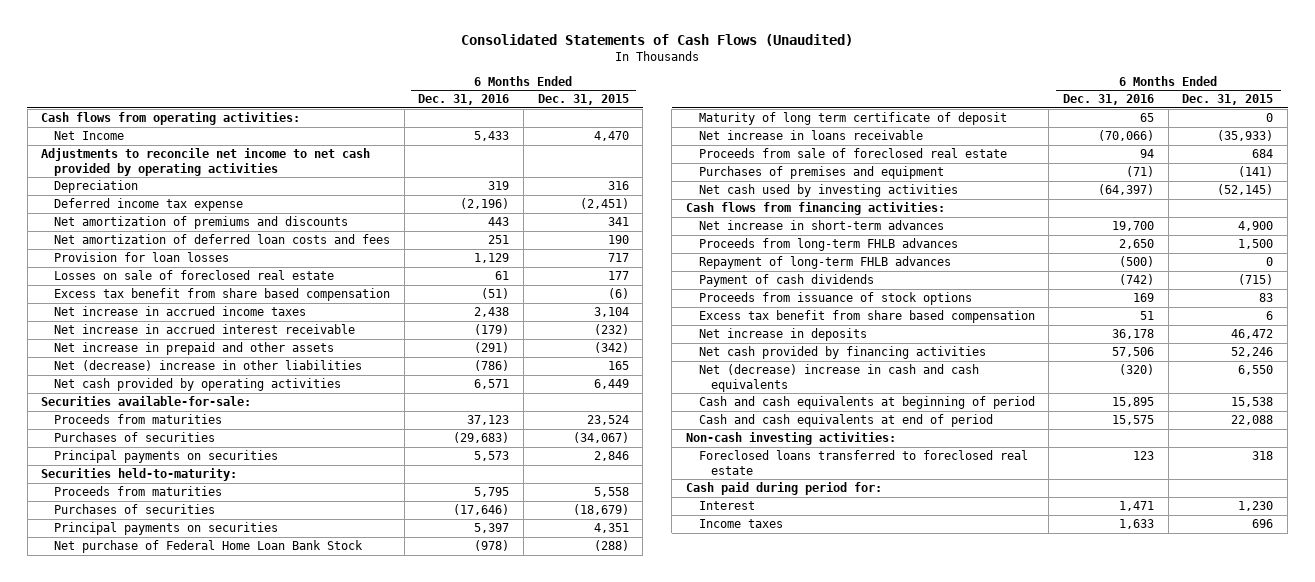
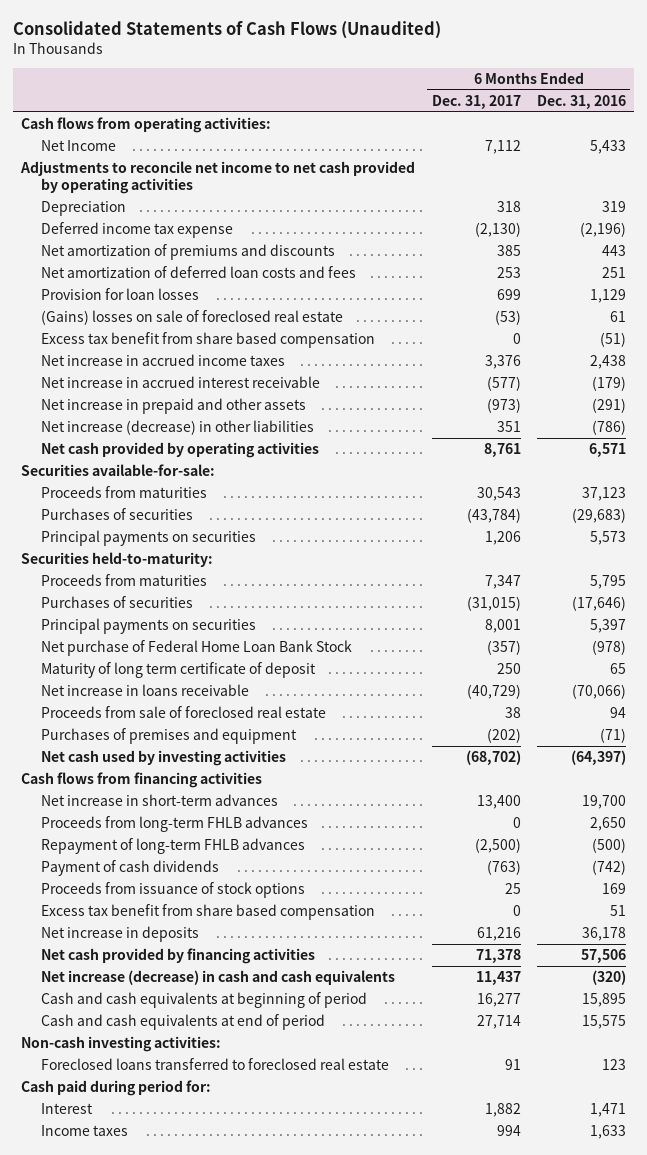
[537,94,629,106] Dec. 31, 2015 -> none
none -> [431,94,521,109] Dec. 31, 2017
[53,270,334,281] Losses on sale of foreclosed real estate -> [41,310,344,326] (Gains) losses on sale of foreclosed real estate
[53,360,362,372] Net (decrease) increase in other liabilities -> [41,420,315,436] Net increase (decrease) in other liabilities
[686,202,946,216] Cash flows from financing activities: -> [21,772,263,789] Cash flows from financing activities
[698,364,979,392] Net (decrease) increase in cash and cash equivalents -> [41,970,396,986] Net increase (decrease) in cash and cash equivalents

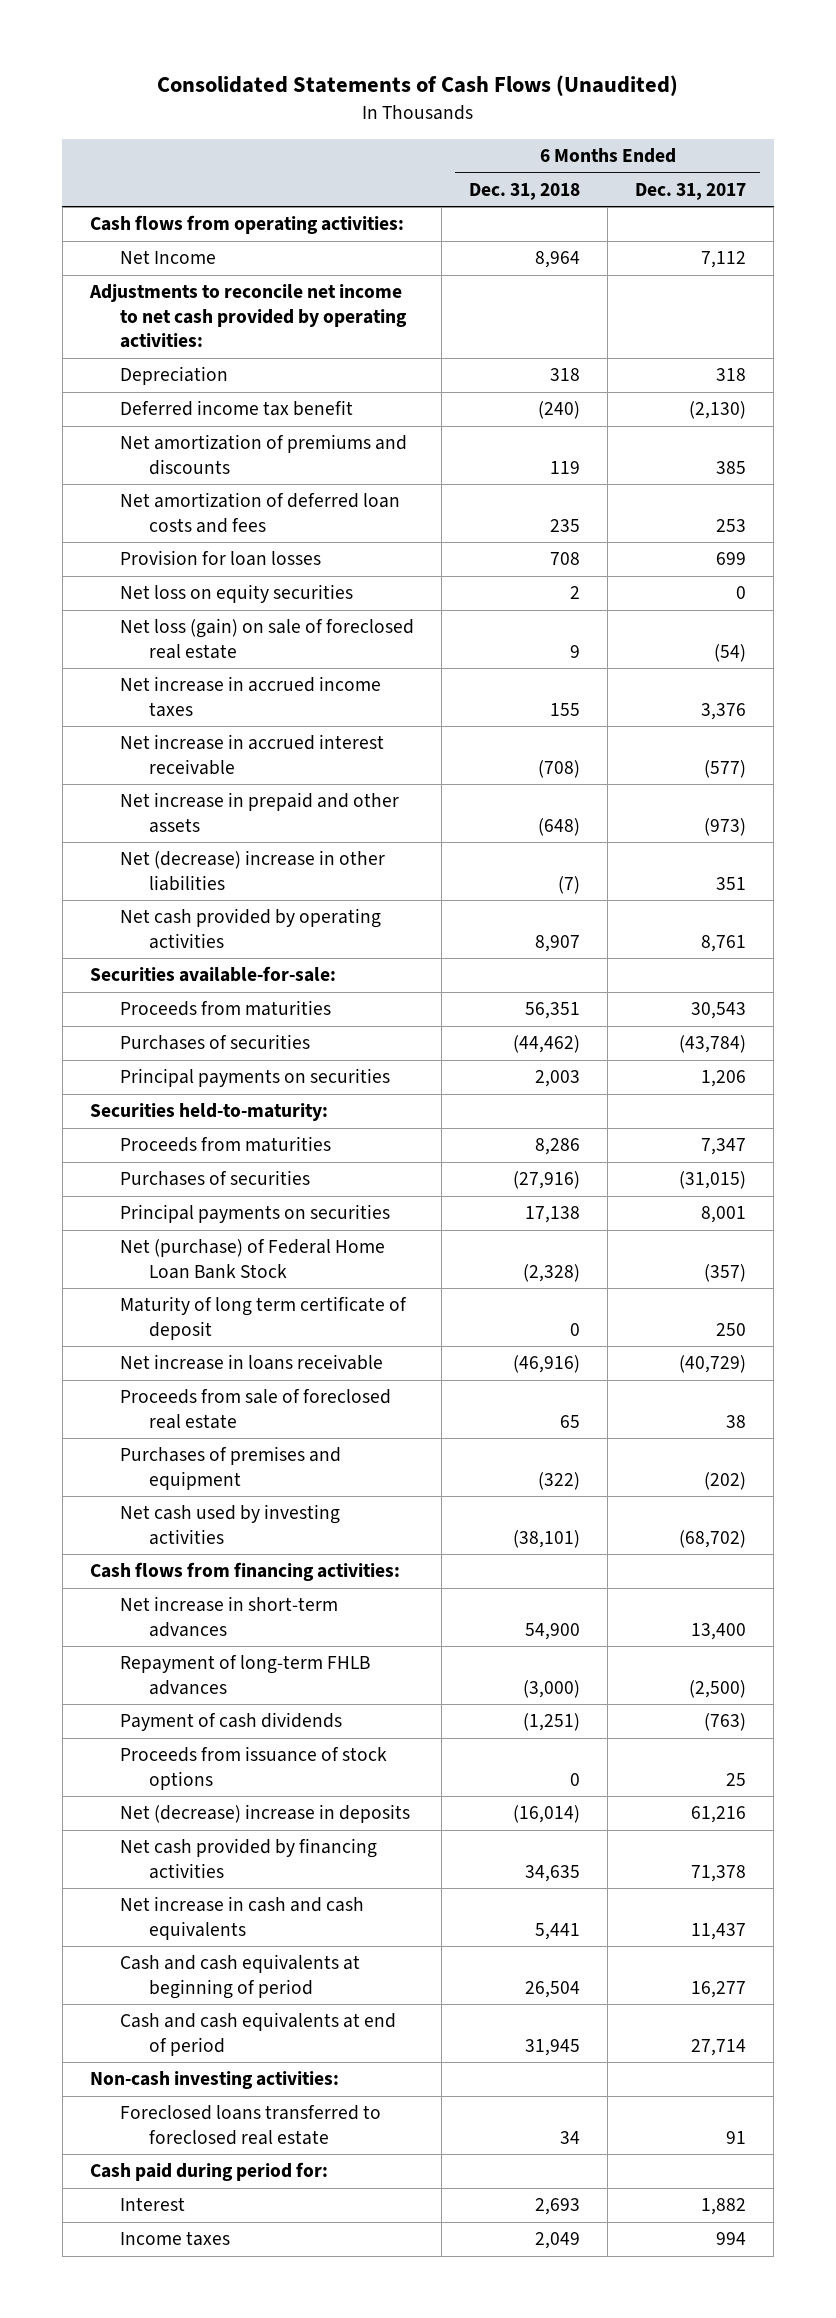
[537,94,627,109] Dec. 31, 2016 -> none
none -> [468,182,580,200] Dec. 31, 2018
[20,161,416,195] Adjustments to reconcile net income to net cash provided by operating activities -> [88,284,407,349] Adjustments to reconcile net income to net cash provided by operating activities:
[41,222,234,239] Deferred income tax expense -> [119,400,353,417] Deferred income tax benefit
[41,332,376,349] Excess tax benefit from share based compensation -> none
none -> [119,584,353,604] Net loss on equity securities
[41,310,344,326] (Gains) losses on sale of foreclosed real estate -> [119,618,414,659] Net loss (gain) on sale of foreclosed real estate
[494,310,521,326] (53) -> [714,643,747,662] (54)
[41,420,315,436] Net increase (decrease) in other liabilities -> [119,850,385,891] Net (decrease) increase in other liabilities
[41,640,353,657] Net purchase of Federal Home Loan Bank Stock -> [119,1239,385,1279] Net (purchase) of Federal Home Loan Bank Stock
[21,772,263,789] Cash flows from financing activities -> [89,1562,400,1582] Cash flows from financing activities:
[41,816,309,833] Proceeds from long-term FHLB advances -> none
[41,904,376,921] Excess tax benefit from share based compensation -> none
[41,926,200,943] Net increase in deposits -> [119,1804,410,1824] Net (decrease) increase in deposits
[41,970,396,986] Net increase (decrease) in cash and cash equivalents -> [119,1896,364,1940] Net increase in cash and cash equivalents

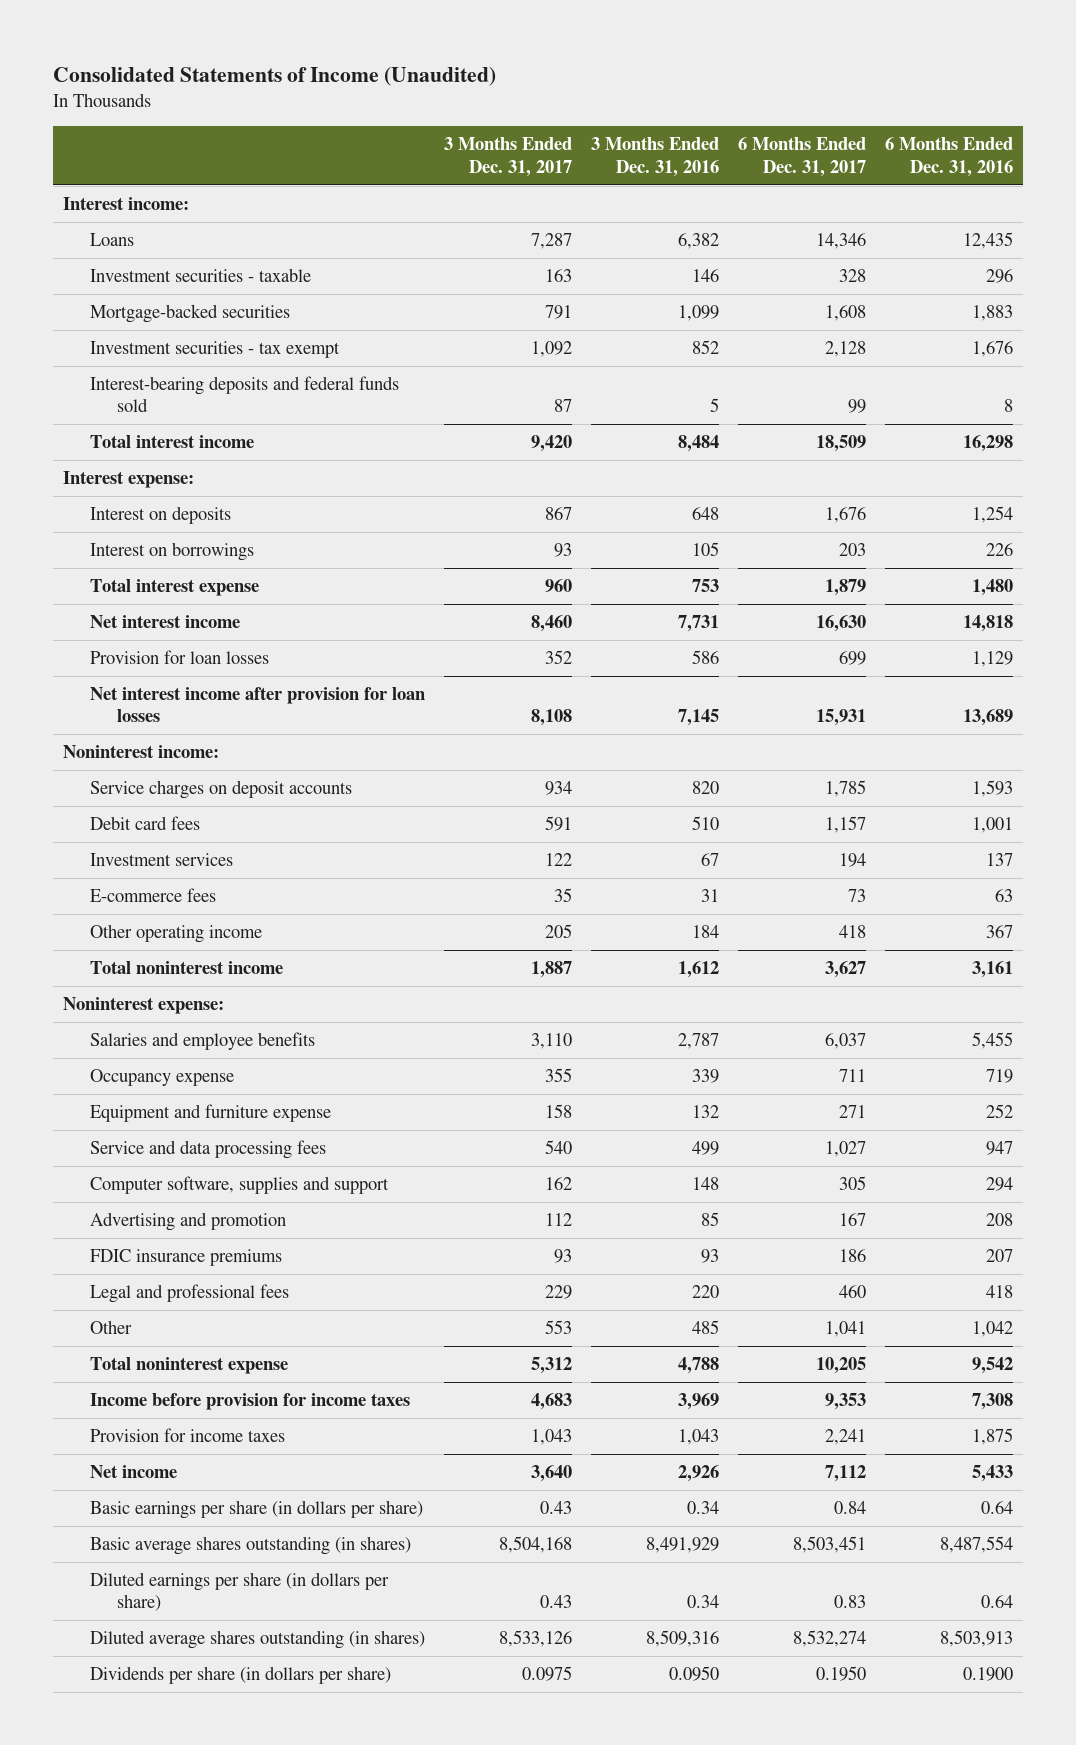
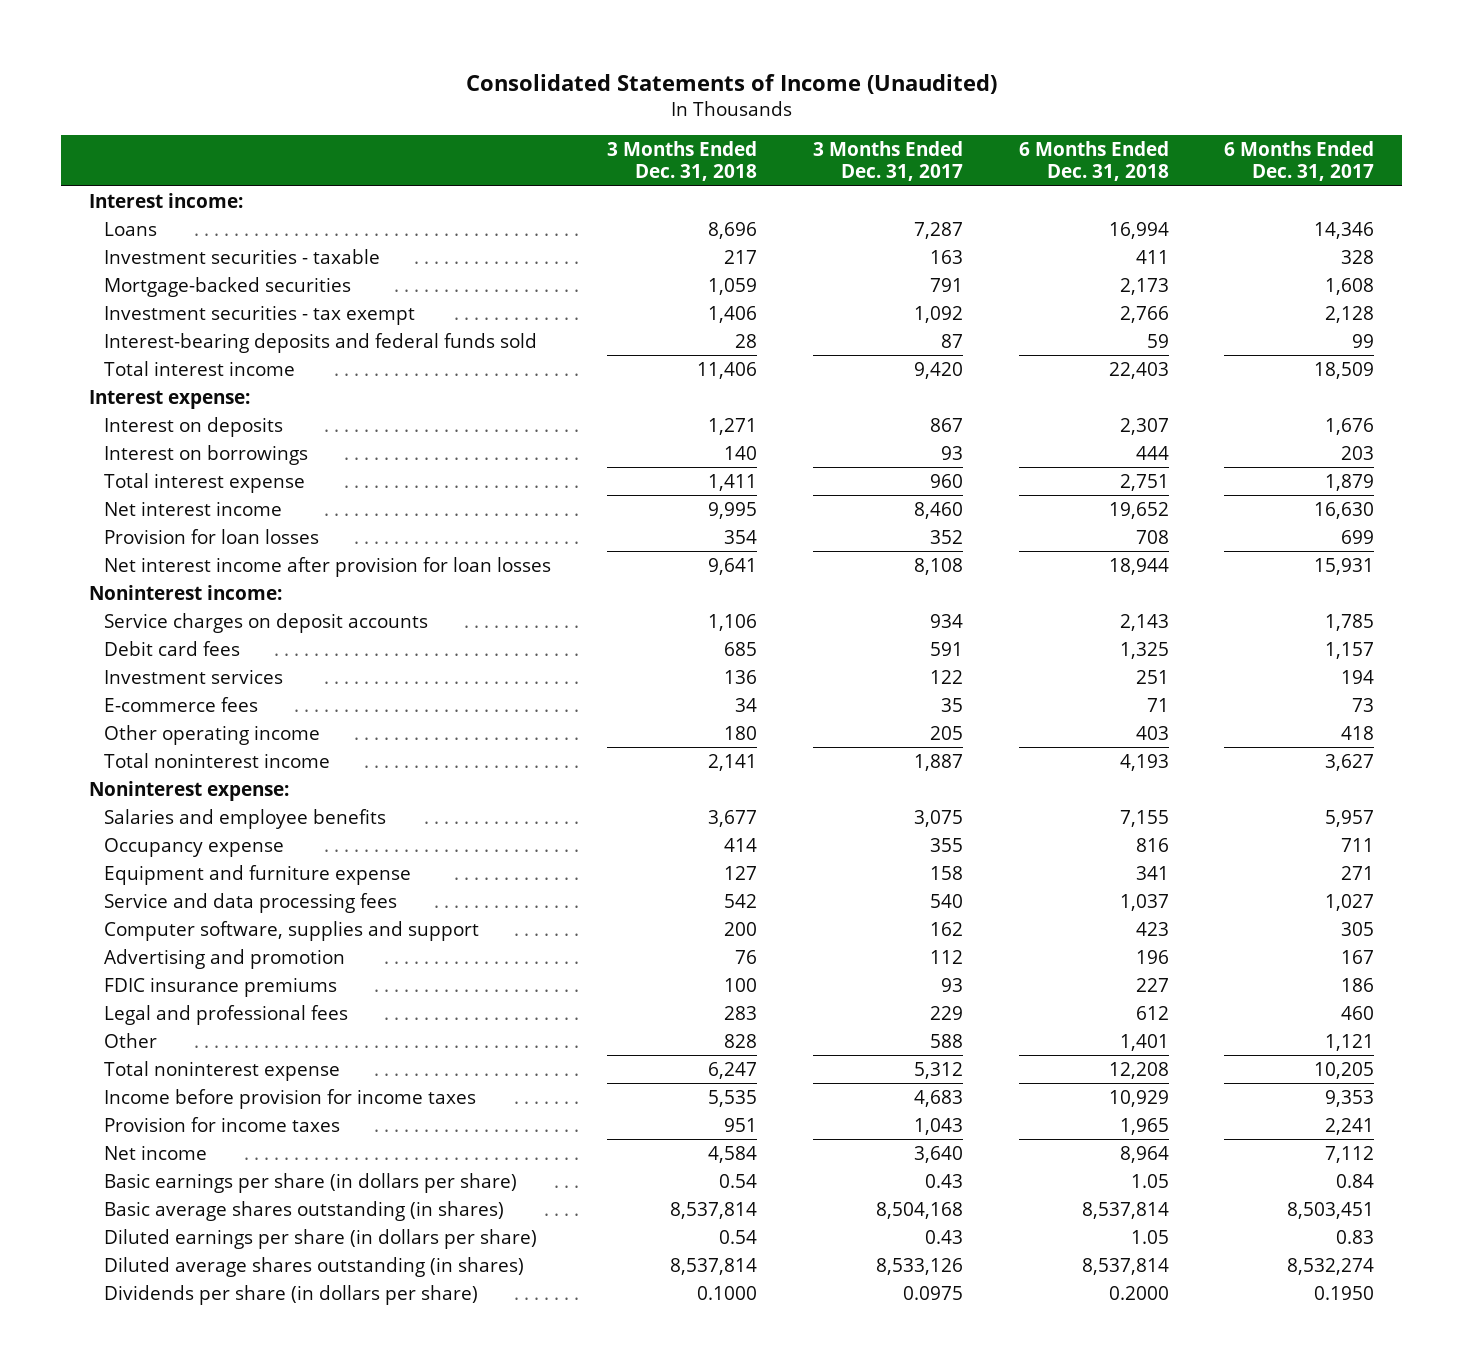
[591,137,720,177] 3 Months Ended Dec. 31, 2016 -> none
[885,137,1014,177] 6 Months Ended Dec. 31, 2016 -> none
none -> [607,140,758,182] 3 Months Ended Dec. 31, 2018
none -> [1018,140,1169,182] 6 Months Ended Dec. 31, 2018
[531,1033,573,1050] 3,110 -> [913,809,963,827] 3,075
[825,1033,867,1050] 6,037 -> [1325,809,1375,827] 5,957
[545,1320,573,1335] 553 -> [929,1033,963,1048] 588
[825,1321,867,1338] 1,041 -> [1325,1033,1375,1051] 1,121

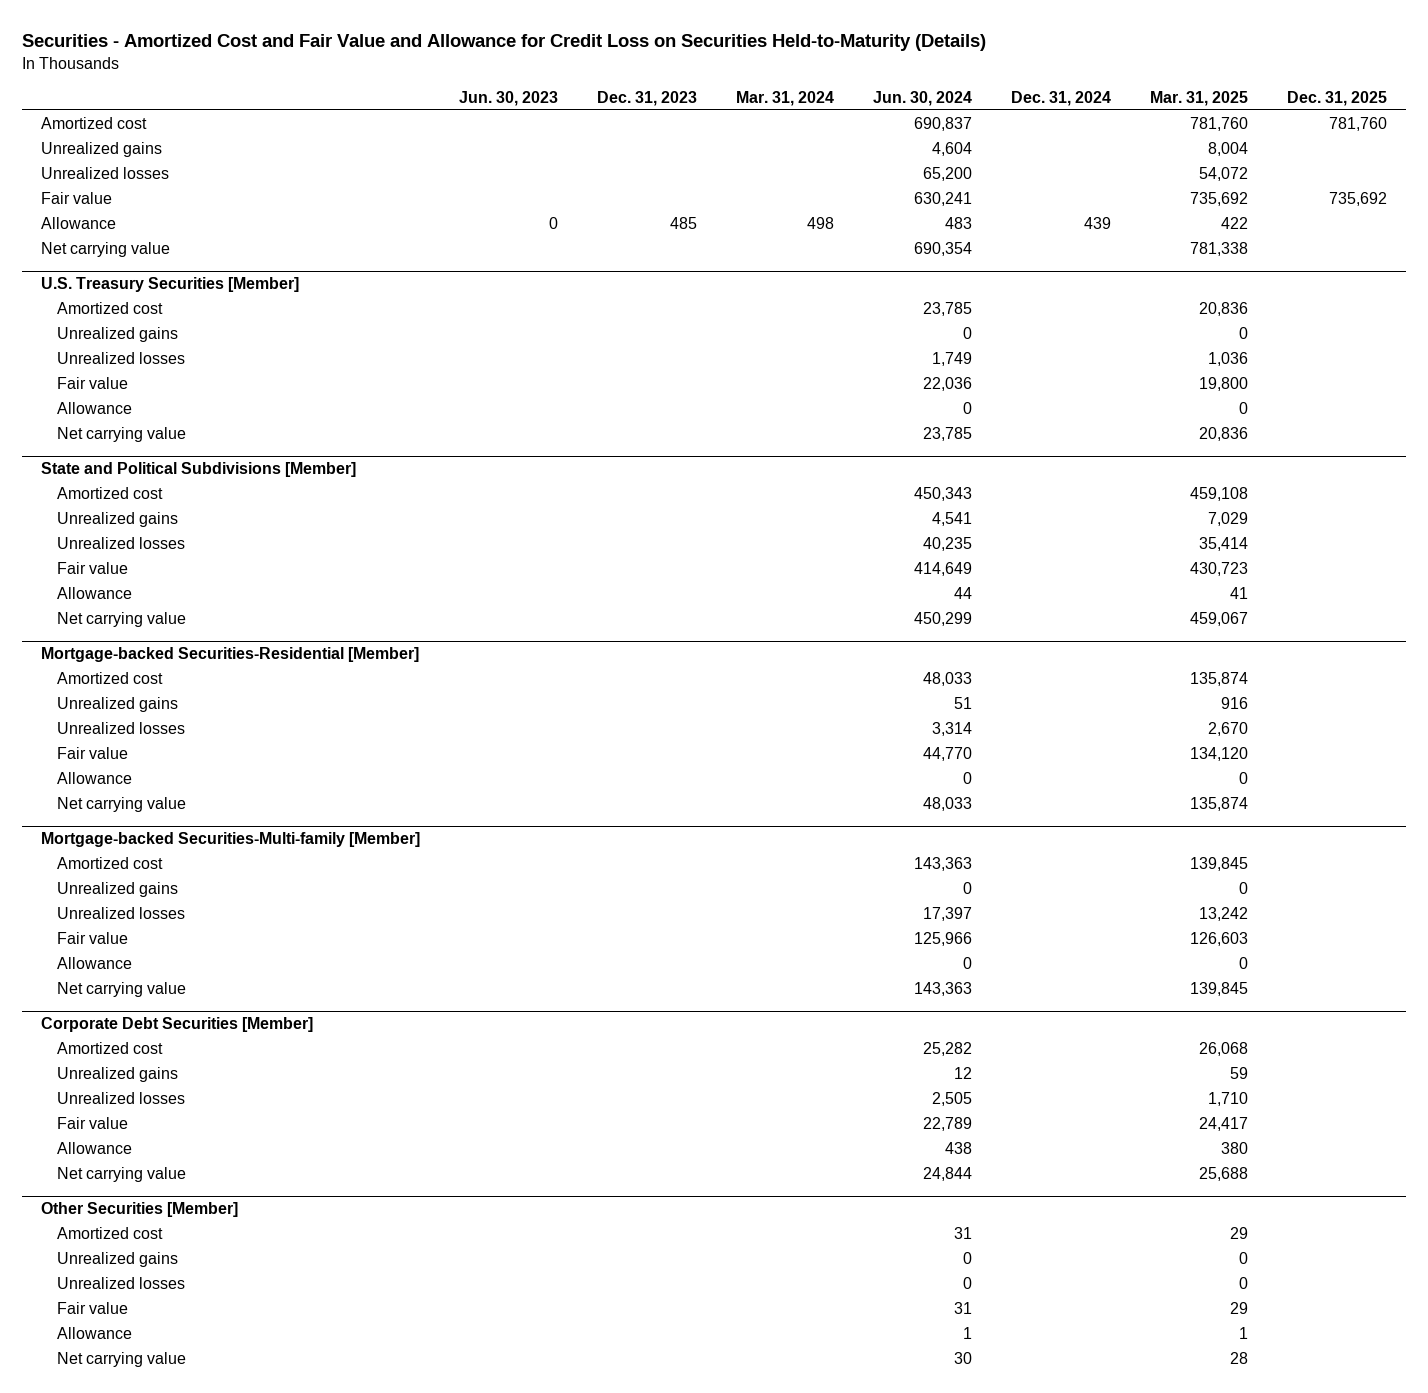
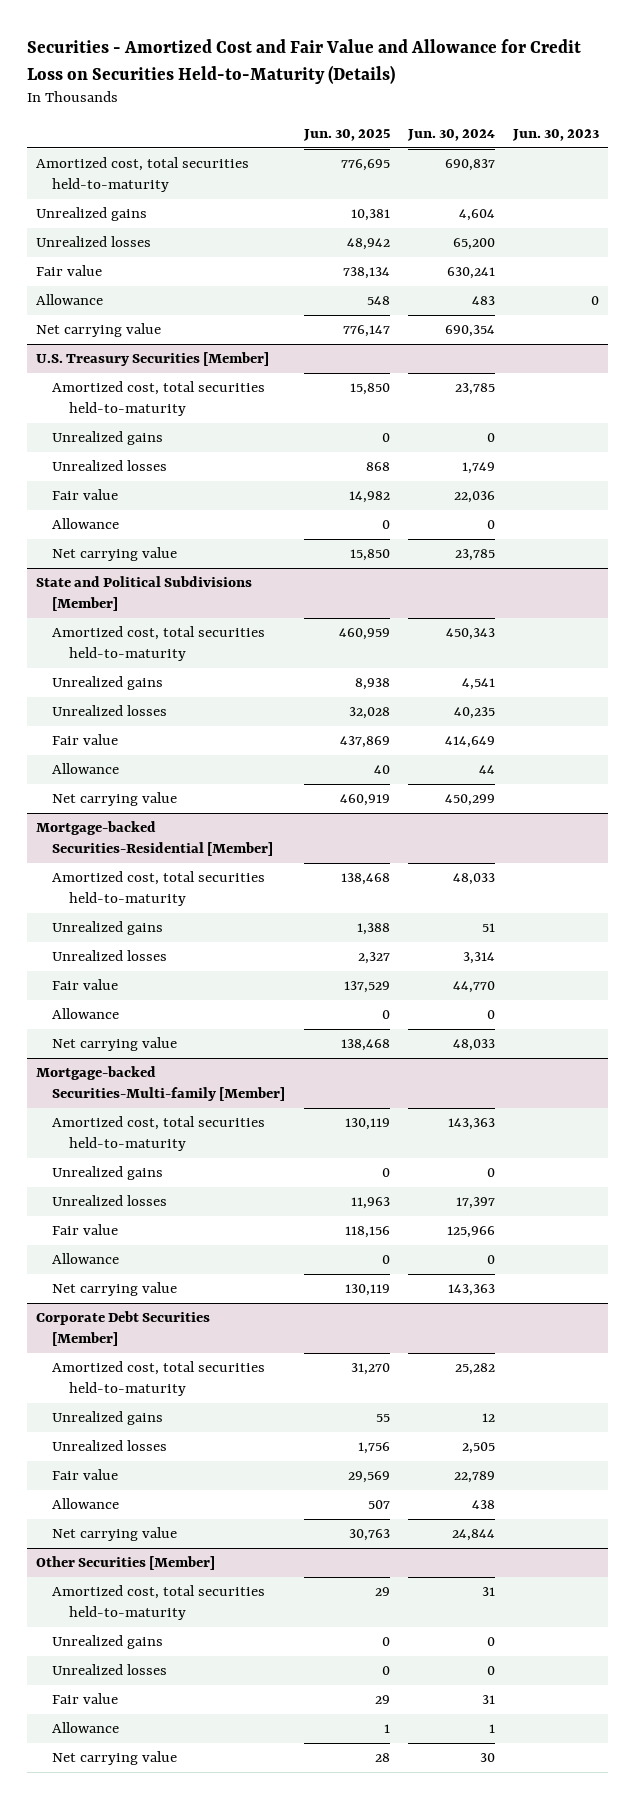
[597,91,698,107] Dec. 31, 2023 -> none
[736,91,835,107] Mar. 31, 2024 -> none
[1010,91,1111,107] Dec. 31, 2024 -> none
[1149,91,1248,107] Mar. 31, 2025 -> none
[1286,91,1387,107] Dec. 31, 2025 -> none
none -> [302,129,390,142] Jun. 30, 2025
[41,116,148,129] Amortized cost -> [35,157,249,193] Amortized cost, total securities held-to-maturity
[57,301,164,314] Amortized cost -> [52,381,266,417] Amortized cost, total securities held-to-maturity
[57,486,164,499] Amortized cost -> [52,626,266,662] Amortized cost, total securities held-to-maturity
[57,671,164,684] Amortized cost -> [52,871,266,907] Amortized cost, total securities held-to-maturity
[57,856,164,869] Amortized cost -> [52,1116,266,1152] Amortized cost, total securities held-to-maturity
[57,1041,164,1054] Amortized cost -> [52,1361,266,1397] Amortized cost, total securities held-to-maturity
[57,1226,164,1239] Amortized cost -> [52,1585,266,1621] Amortized cost, total securities held-to-maturity

